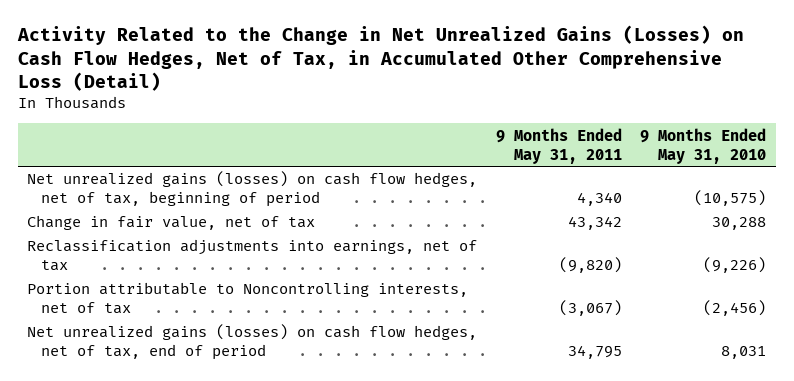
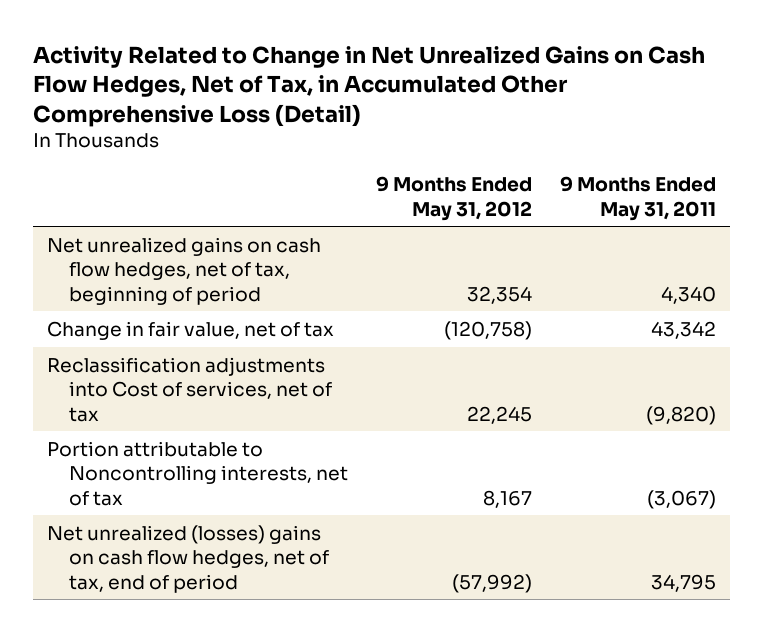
[17,25,745,92] Activity Related to the Change in Net Unrealized Gains (Losses) on Cash Flow Hedges, Net of Tax, in Accumulated Other Comprehensive Loss (Detail) -> [33,45,706,127] Activity Related to Change in Net Unrealized Gains on Cash Flow Hedges, Net of Tax, in Accumulated Other Comprehensive Loss (Detail)
[640,127,767,164] 9 Months Ended May 31, 2010 -> none
none -> [375,176,532,221] 9 Months Ended May 31, 2012
[27,171,478,208] Net unrealized gains (losses) on cash flow hedges, net of tax, beginning of period -> [47,236,322,305] Net unrealized gains on cash flow hedges, net of tax, beginning of period
[27,239,478,272] Reclassification adjustments into earnings, net of tax -> [47,356,332,422] Reclassification adjustments into Cost of services, net of tax
[27,324,478,361] Net unrealized gains (losses) on cash flow hedges, net of tax, end of period -> [47,524,329,593] Net unrealized (losses) gains on cash flow hedges, net of tax, end of period

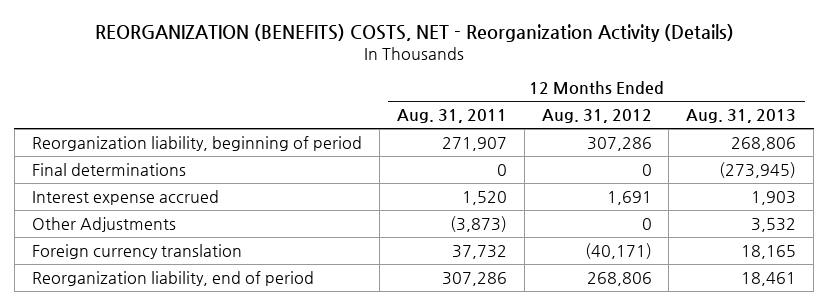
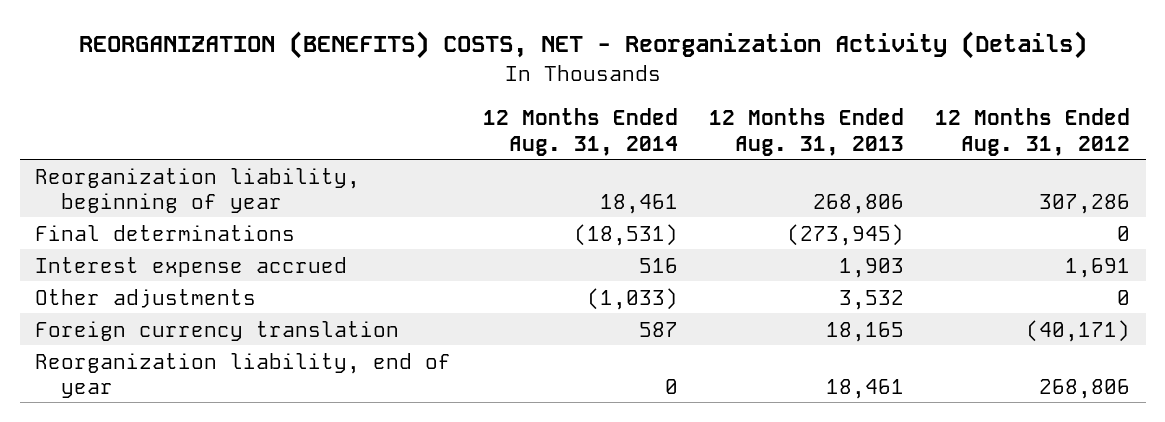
[396,109,507,124] Aug. 31, 2011 -> none
none -> [482,108,678,156] 12 Months Ended Aug. 31, 2014
[31,135,362,151] Reorganization liability, beginning of period -> [35,167,361,213] Reorganization liability, beginning of year
[31,216,176,232] Other Adjustments -> [35,288,257,308] Other adjustments
[31,270,314,286] Reorganization liability, end of period -> [35,352,452,398] Reorganization liability, end of year

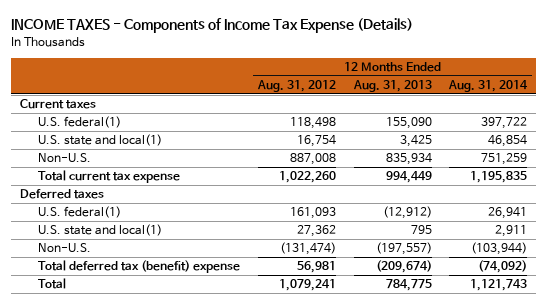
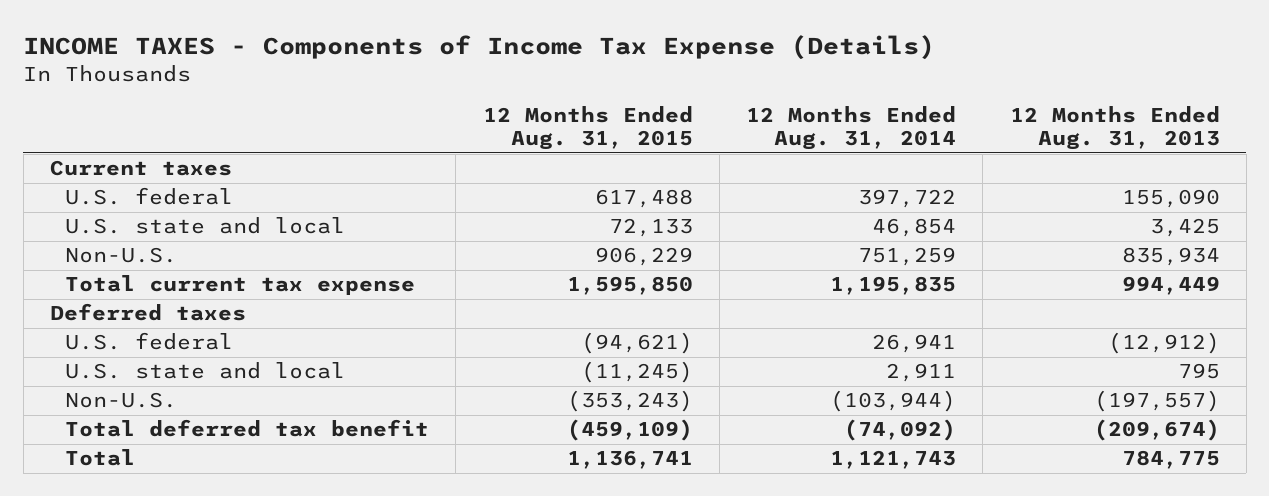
[256,80,336,93] Aug. 31, 2012 -> none
none -> [482,105,693,151] 12 Months Ended Aug. 31, 2015
[37,116,121,129] U.S. federal(1) -> [64,187,233,206] U.S. federal
[37,134,162,147] U.S. state and local(1) -> [64,217,345,235] U.S. state and local
[37,206,121,219] U.S. federal(1) -> [64,332,233,351] U.S. federal
[37,224,162,237] U.S. state and local(1) -> [64,362,345,380] U.S. state and local
[37,260,240,274] Total deferred tax (benefit) expense -> [64,419,429,438] Total deferred tax benefit

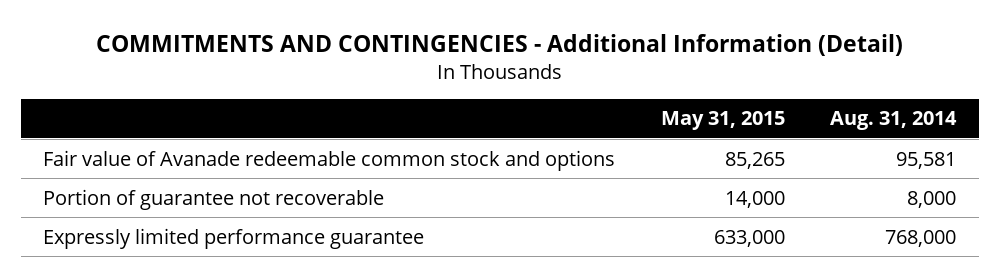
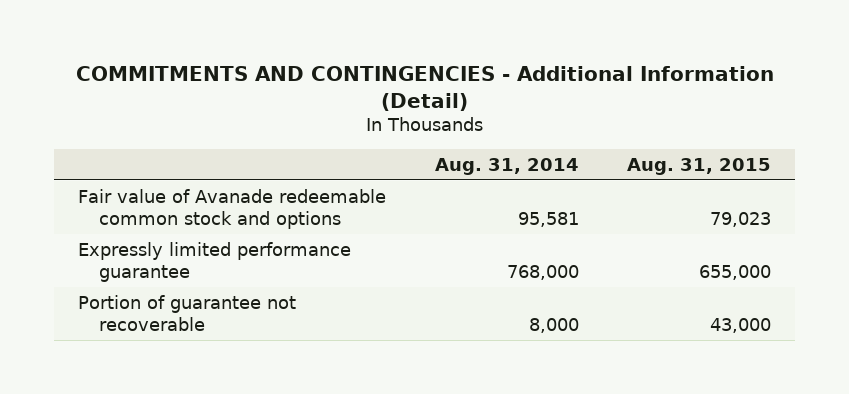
[660,111,785,131] May 31, 2015 -> none
none -> [627,157,772,175] Aug. 31, 2015
[43,188,385,210] Portion of guarantee not recoverable -> [78,294,297,331] Portion of guarantee not recoverable

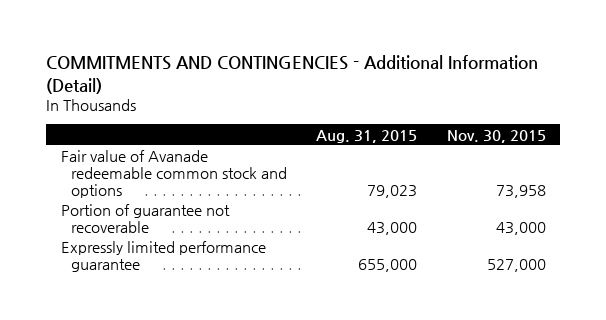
[434,157,579,175] Aug. 31, 2014 -> none
none -> [446,129,546,143] Nov. 30, 2015
[78,241,352,282] Expressly limited performance guarantee -> [60,241,266,272] Expressly limited performance guarantee

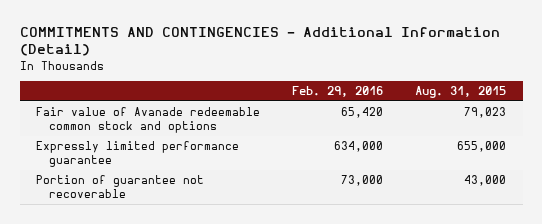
[446,129,546,143] Nov. 30, 2015 -> none
none -> [292,85,384,97] Feb. 29, 2016
[60,204,230,233] Portion of guarantee not recoverable -> [35,175,204,199] Portion of guarantee not recoverable

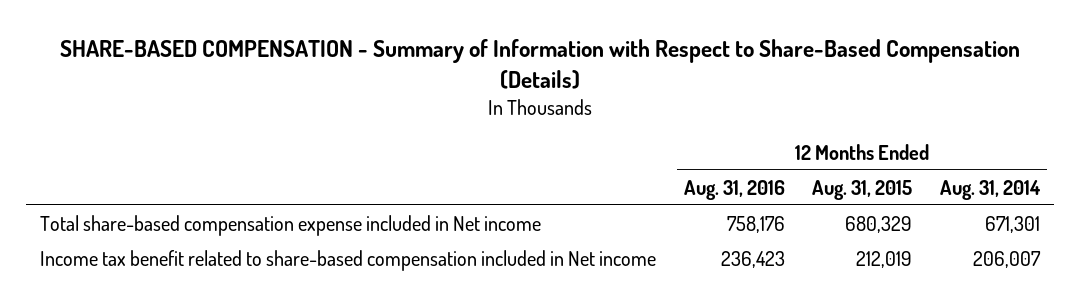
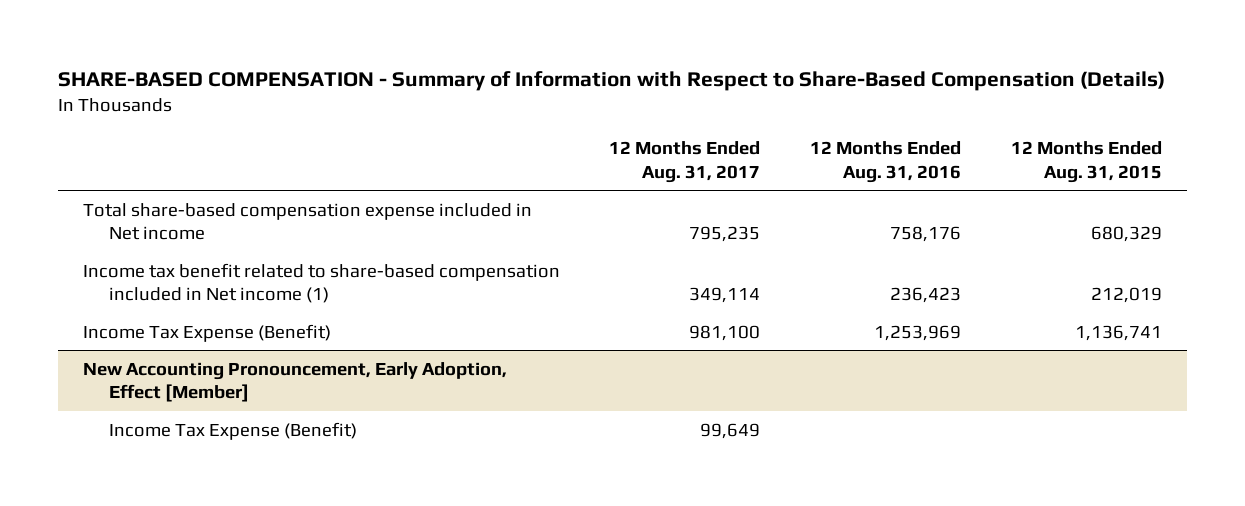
[940,179,1042,200] Aug. 31, 2014 -> none
none -> [609,140,761,183] 12 Months Ended Aug. 31, 2017
[39,249,656,271] Income tax benefit related to share-based compensation included in Net income -> [82,262,560,304] Income tax benefit related to share-based compensation included in Net income (1)
none -> [82,323,331,342] Income Tax Expense (Benefit)
none -> [82,361,507,403] New Accounting Pronouncement, Early Adoption, Effect [Member]
none -> [109,421,358,440] Income Tax Expense (Benefit)

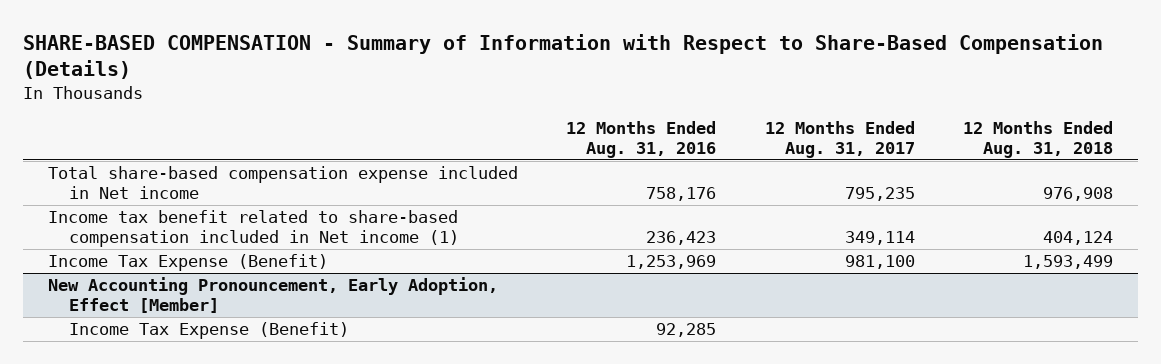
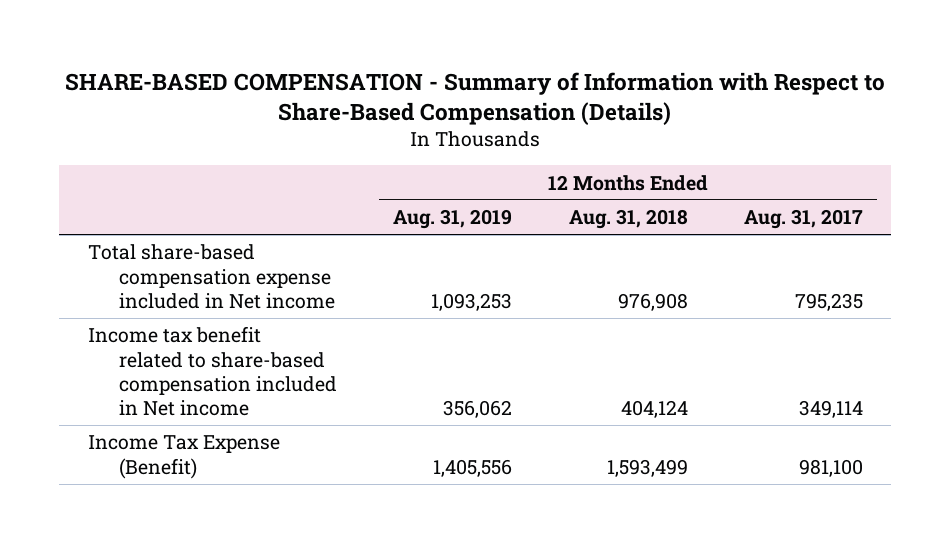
[566,121,717,158] 12 Months Ended Aug. 31, 2016 -> none
none -> [393,208,513,229] Aug. 31, 2019
[47,210,459,247] Income tax benefit related to share-based compensation included in Net income (1) -> [87,326,337,417] Income tax benefit related to share-based compensation included in Net income
[47,277,498,313] New Accounting Pronouncement, Early Adoption, Effect [Member] -> none
[68,322,349,340] Income Tax Expense (Benefit) -> none

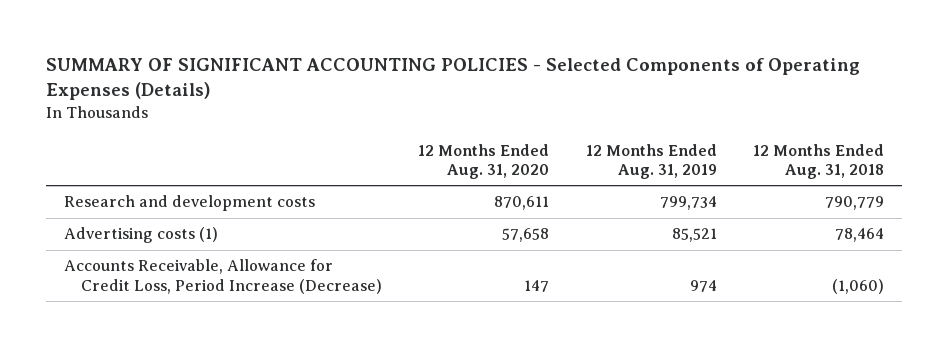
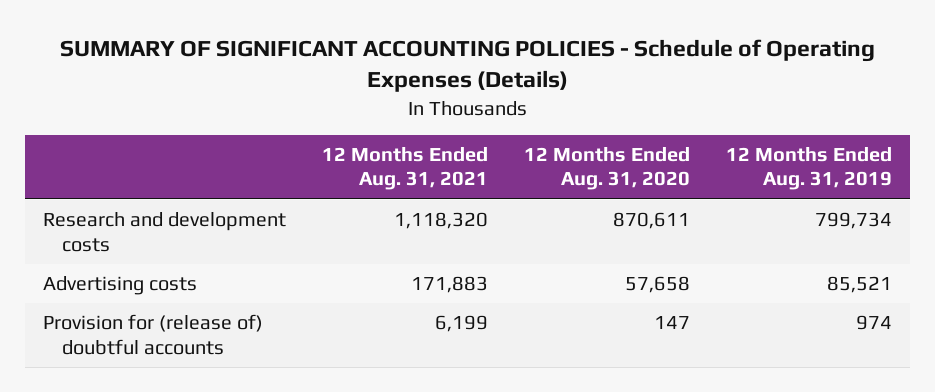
[46,58,861,101] SUMMARY OF SIGNIFICANT ACCOUNTING POLICIES - Selected Components of Operating Expenses (Details) -> [59,39,875,93] SUMMARY OF SIGNIFICANT ACCOUNTING POLICIES - Schedule of Operating Expenses (Details)
[753,143,885,179] 12 Months Ended Aug. 31, 2018 -> none
none -> [322,146,489,191] 12 Months Ended Aug. 31, 2021
[64,227,219,244] Advertising costs (1) -> [43,276,198,296] Advertising costs
[64,259,382,294] Accounts Receivable, Allowance for Credit Loss, Period Increase (Decrease) -> [43,314,264,355] Provision for (release of) doubtful accounts

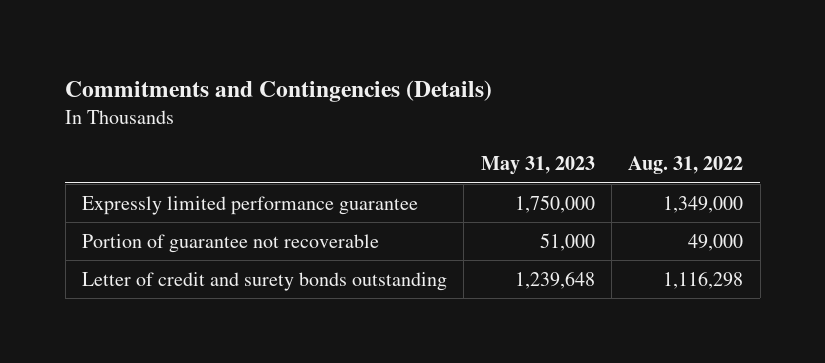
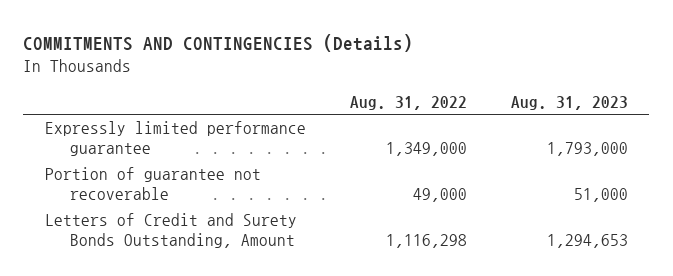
[65,79,493,102] Commitments and Contingencies (Details) -> [23,34,414,53] COMMITMENTS AND CONTINGENCIES (Details)
[480,155,595,175] May 31, 2023 -> none
none -> [510,95,628,110] Aug. 31, 2023
[82,271,448,291] Letter of credit and surety bonds outstanding -> [45,213,298,248] Letters of Credit and Surety Bonds Outstanding, Amount

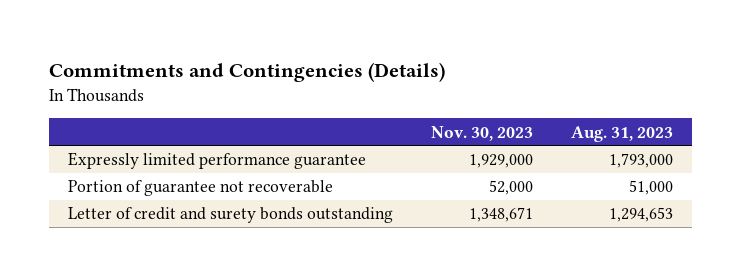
[23,34,414,53] COMMITMENTS AND CONTINGENCIES (Details) -> [49,61,446,82] Commitments and Contingencies (Details)
[349,95,467,110] Aug. 31, 2022 -> none
none -> [431,125,534,141] Nov. 30, 2023
[45,213,298,248] Letters of Credit and Surety Bonds Outstanding, Amount -> [68,207,394,224] Letter of credit and surety bonds outstanding

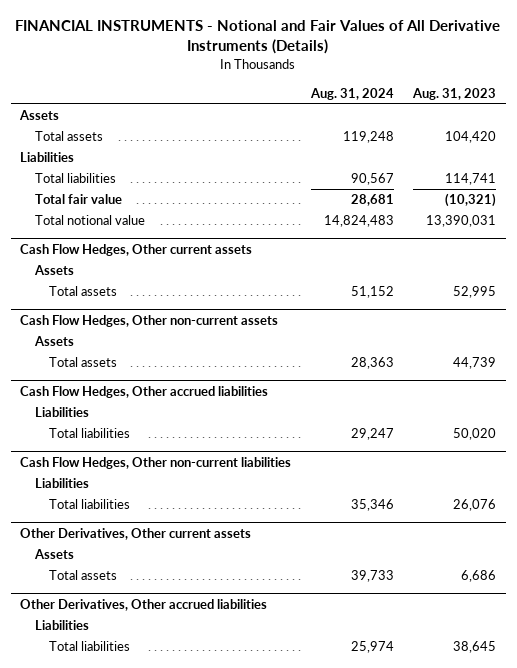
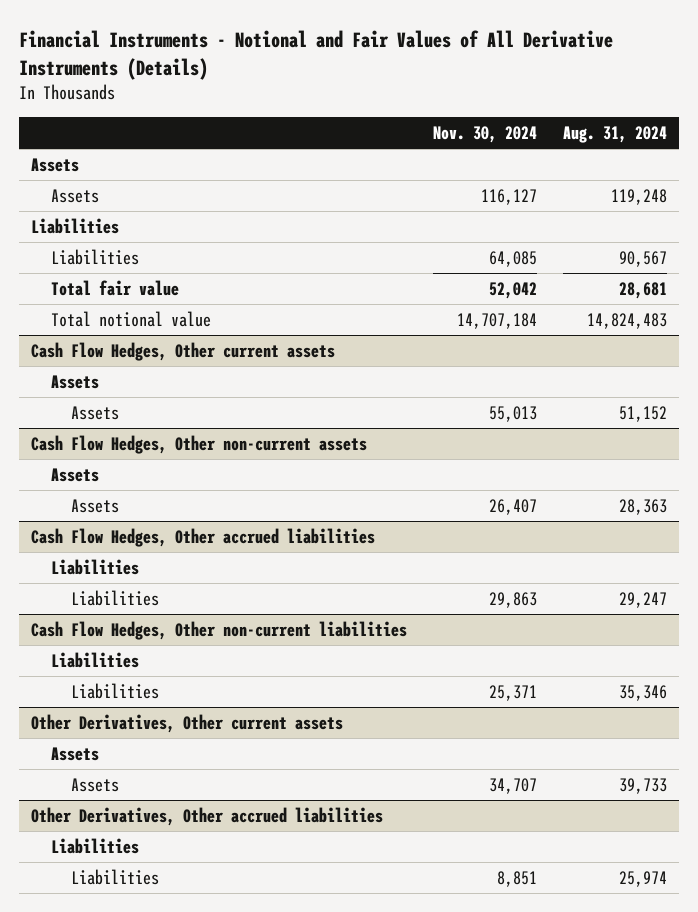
[15,20,501,55] FINANCIAL INSTRUMENTS - Notional and Fair Values of All Derivative Instruments (Details) -> [18,29,613,80] Financial Instruments - Notional and Fair Values of All Derivative Instruments (Details)
[412,87,497,100] Aug. 31, 2023 -> none
none -> [433,125,538,143] Nov. 30, 2024
[34,131,103,142] Total assets -> [51,188,100,203] Assets
[34,173,116,184] Total liabilities -> [51,248,140,265] Liabilities
[49,286,118,297] Total assets -> [71,405,120,420] Assets
[49,357,118,368] Total assets -> [71,498,120,513] Assets
[49,428,131,439] Total liabilities -> [71,589,160,606] Liabilities
[49,499,131,510] Total liabilities -> [71,682,160,699] Liabilities
[49,570,118,581] Total assets -> [71,777,120,792] Assets
[49,641,131,652] Total liabilities -> [71,868,160,885] Liabilities

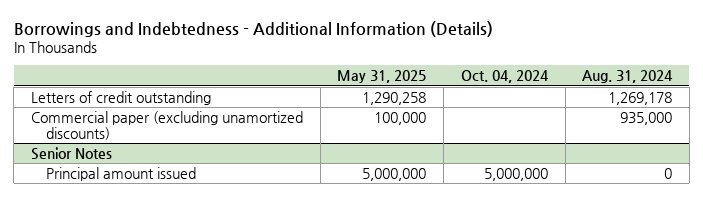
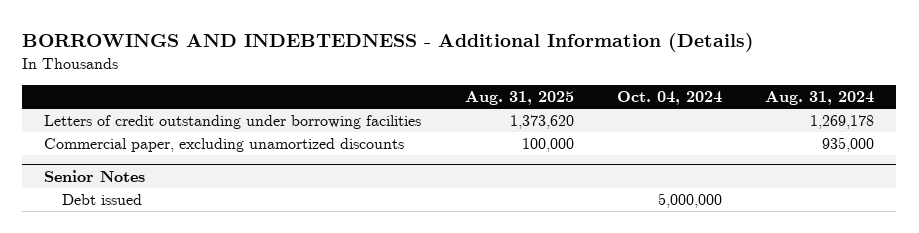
[13,21,493,38] Borrowings and Indebtedness - Additional Information (Details) -> [22,33,755,53] BORROWINGS AND INDEBTEDNESS - Additional Information (Details)
[337,70,427,84] May 31, 2025 -> none
none -> [464,91,574,106] Aug. 31, 2025
[30,90,211,105] Letters of credit outstanding -> [44,115,422,130] Letters of credit outstanding under borrowing facilities
[30,110,303,140] Commercial paper (excluding unamortized discounts) -> [44,138,405,153] Commercial paper, excluding unamortized discounts
[46,166,197,181] Principal amount issued -> none
none -> [61,194,142,206] Debt issued

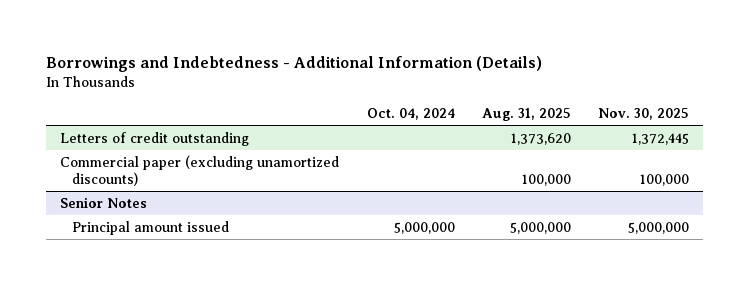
[22,33,755,53] BORROWINGS AND INDEBTEDNESS - Additional Information (Details) -> [46,56,543,73] Borrowings and Indebtedness - Additional Information (Details)
[765,91,875,106] Aug. 31, 2024 -> none
none -> [598,107,690,120] Nov. 30, 2025
[44,115,422,130] Letters of credit outstanding under borrowing facilities -> [60,131,250,146] Letters of credit outstanding
[44,138,405,153] Commercial paper, excluding unamortized discounts -> [60,154,340,187] Commercial paper (excluding unamortized discounts)
[61,194,142,206] Debt issued -> none
none -> [71,220,229,235] Principal amount issued

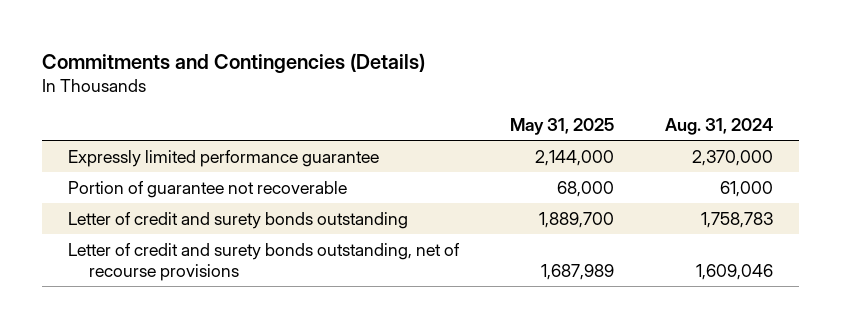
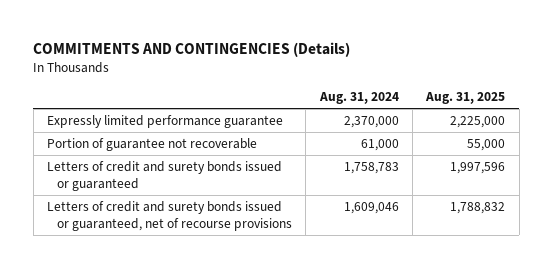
[42,53,426,74] Commitments and Contingencies (Details) -> [33,41,351,57] COMMITMENTS AND CONTINGENCIES (Details)
[510,118,615,136] May 31, 2025 -> none
none -> [425,92,506,105] Aug. 31, 2025
[67,211,408,229] Letter of credit and surety bonds outstanding -> [46,160,282,191] Letters of credit and surety bonds issued or guaranteed
[67,242,460,281] Letter of credit and surety bonds outstanding, net of recourse provisions -> [46,200,293,231] Letters of credit and surety bonds issued or guaranteed, net of recourse provisions

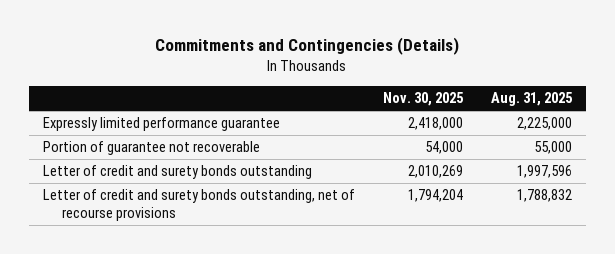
[33,41,351,57] COMMITMENTS AND CONTINGENCIES (Details) -> [155,37,460,56] Commitments and Contingencies (Details)
[318,92,399,105] Aug. 31, 2024 -> none
none -> [382,92,464,107] Nov. 30, 2025
[46,160,282,191] Letters of credit and surety bonds issued or guaranteed -> [42,165,312,180] Letter of credit and surety bonds outstanding
[46,200,293,231] Letters of credit and surety bonds issued or guaranteed, net of recourse provisions -> [42,189,355,222] Letter of credit and surety bonds outstanding, net of recourse provisions

